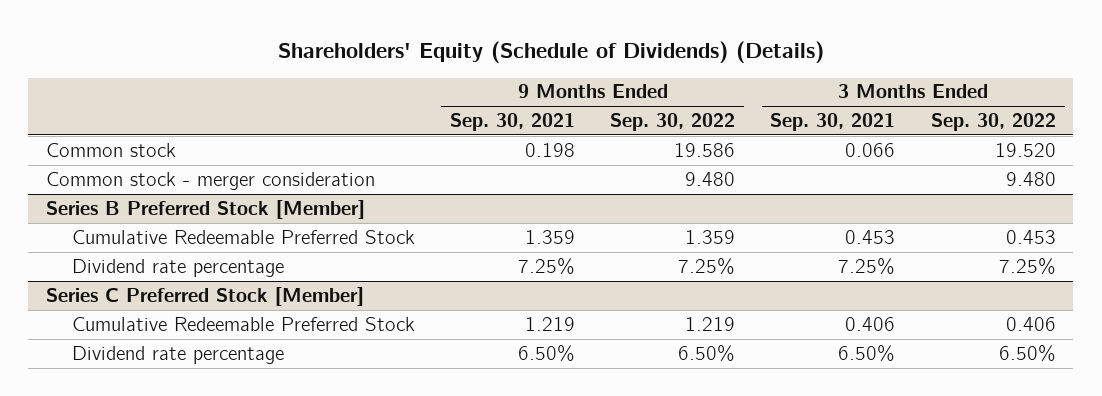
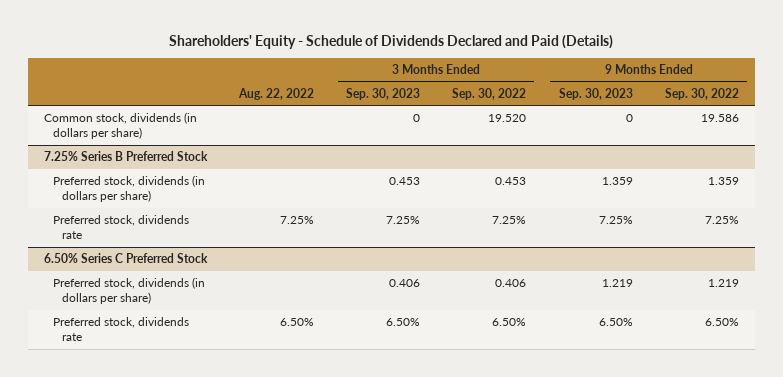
[277,41,824,64] Shareholders' Equity (Schedule of Dividends) (Details) -> [169,35,614,50] Shareholders' Equity - Schedule of Dividends Declared and Paid (Details)
[449,113,575,132] Sep. 30, 2021 -> none
[770,113,896,132] Sep. 30, 2021 -> none
none -> [238,87,315,100] Aug. 22, 2022
none -> [346,87,421,100] Sep. 30, 2023
none -> [558,87,633,100] Sep. 30, 2023
[45,171,375,190] Common stock - merger consideration -> none
[45,142,176,157] Common stock -> [44,112,198,140] Common stock, dividends (in dollars per share)
[45,199,365,219] Series B Preferred Stock [Member] -> [44,151,209,162] 7.25% Series B Preferred Stock
[71,229,415,244] Cumulative Redeemable Preferred Stock -> [52,175,205,203] Preferred stock, dividends (in dollars per share)
[71,258,284,277] Dividend rate percentage -> [52,215,189,240] Preferred stock, dividends rate
[45,286,364,306] Series C Preferred Stock [Member] -> [44,253,209,264] 6.50% Series C Preferred Stock
[71,316,415,331] Cumulative Redeemable Preferred Stock -> [52,277,205,305] Preferred stock, dividends (in dollars per share)
[71,345,284,364] Dividend rate percentage -> [52,317,189,342] Preferred stock, dividends rate

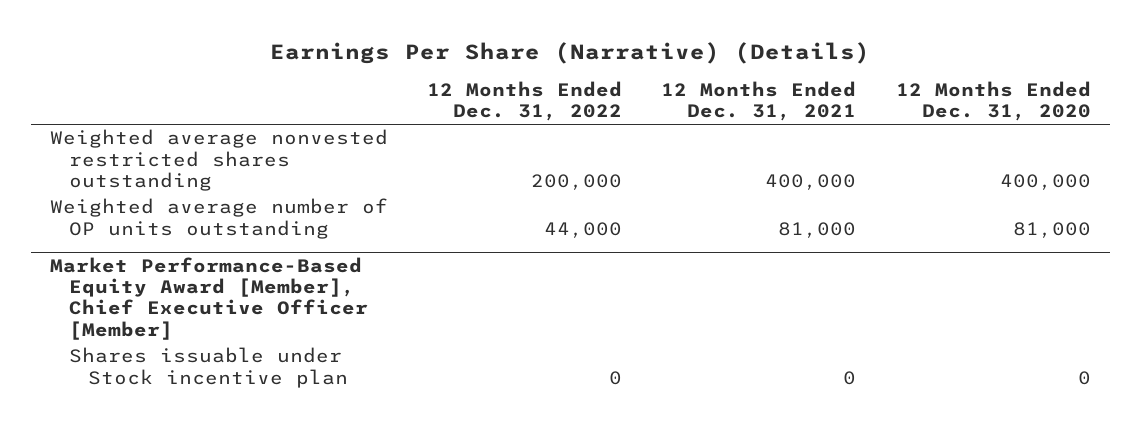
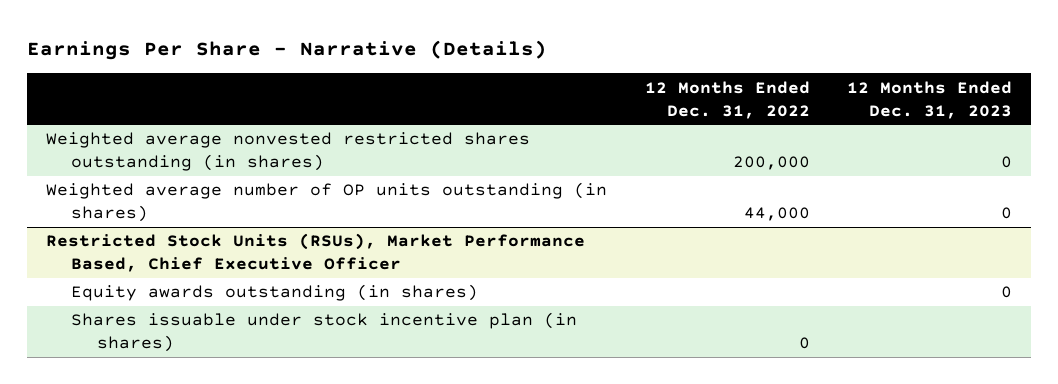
[270,41,871,64] Earnings Per Share (Narrative) (Details) -> [26,40,547,61] Earnings Per Share - Narrative (Details)
[661,81,857,122] 12 Months Ended Dec. 31, 2021 -> none
[895,81,1091,122] 12 Months Ended Dec. 31, 2020 -> none
none -> [847,80,1013,119] 12 Months Ended Dec. 31, 2023
[50,257,369,340] Market Performance-Based Equity Award [Member], Chief Executive Officer [Member] -> none
[50,129,389,191] Weighted average nonvested restricted shares outstanding -> [45,132,530,172] Weighted average nonvested restricted shares outstanding (in shares)
[50,198,389,239] Weighted average number of OP units outstanding -> [45,182,607,223] Weighted average number of OP units outstanding (in shares)
none -> [45,233,585,273] Restricted Stock Units (RSUs), Market Performance Based, Chief Executive Officer
none -> [71,284,479,302] Equity awards outstanding (in shares)
[69,347,348,388] Shares issuable under Stock incentive plan -> [71,312,578,353] Shares issuable under stock incentive plan (in shares)

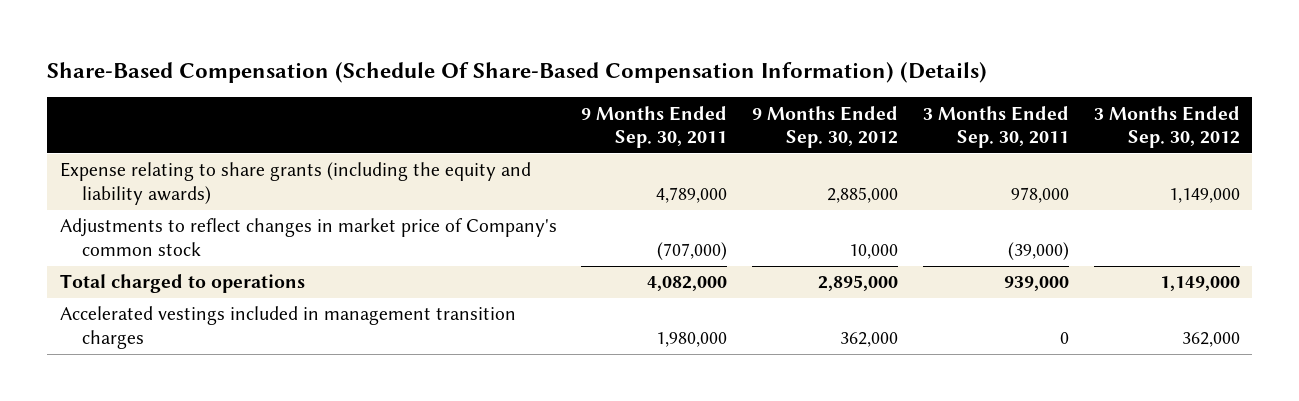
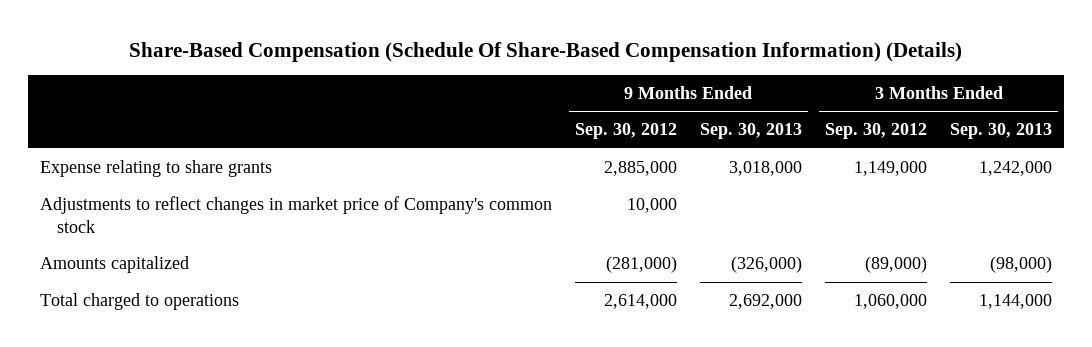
[581,105,728,149] 9 Months Ended Sep. 30, 2011 -> none
[922,105,1069,149] 3 Months Ended Sep. 30, 2011 -> none
none -> [699,123,802,140] Sep. 30, 2013
none -> [950,123,1053,140] Sep. 30, 2013
[59,162,531,206] Expense relating to share grants (including the equity and liability awards) -> [39,160,272,178] Expense relating to share grants
[59,306,516,350] Accelerated vestings included in management transition charges -> none
none -> [39,256,189,274] Amounts capitalized
[818,275,899,292] 2,895,000 -> [603,294,677,310] 2,614,000
[1159,276,1240,292] 1,149,000 -> [854,294,928,310] 1,060,000

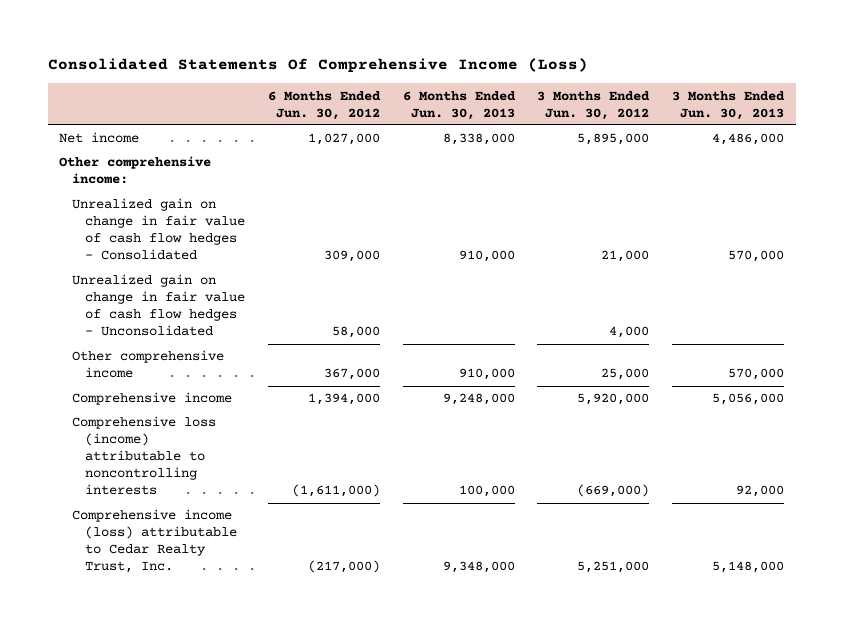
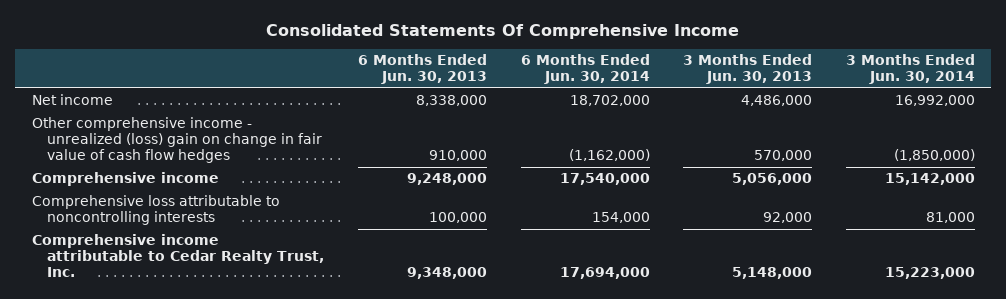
[47,58,588,74] Consolidated Statements Of Comprehensive Income (Loss) -> [266,23,740,39] Consolidated Statements Of Comprehensive Income
[267,90,381,120] 6 Months Ended Jun. 30, 2012 -> none
[537,90,651,120] 3 Months Ended Jun. 30, 2012 -> none
none -> [520,54,650,85] 6 Months Ended Jun. 30, 2014
none -> [845,54,975,85] 3 Months Ended Jun. 30, 2014
[59,156,212,185] Other comprehensive income: -> none
[72,274,245,337] Unrealized gain on change in fair value of cash flow hedges - Unconsolidated -> none
[72,350,225,379] Other comprehensive income -> none
[72,198,245,261] Unrealized gain on change in fair value of cash flow hedges - Consolidated -> [31,117,323,163] Other comprehensive income - unrealized (loss) gain on change in fair value of cash flow hedges
[72,416,217,496] Comprehensive loss (income) attributable to noncontrolling interests -> [31,195,280,226] Comprehensive loss attributable to noncontrolling interests
[72,509,237,574] Comprehensive income (loss) attributable to Cedar Realty Trust, Inc. -> [31,234,325,277] Comprehensive income attributable to Cedar Realty Trust, Inc.

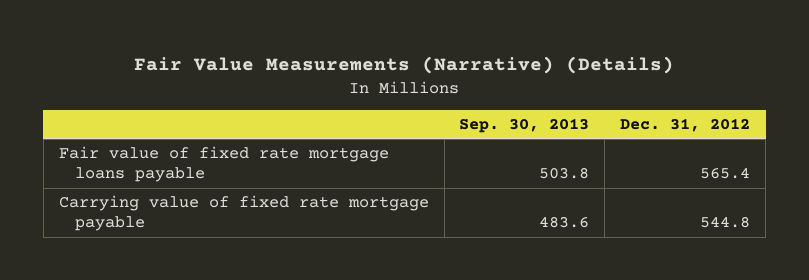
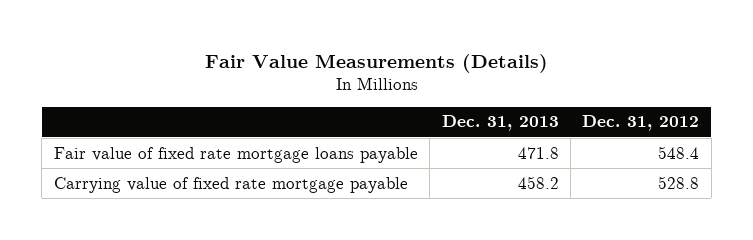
[134,55,675,74] Fair Value Measurements (Narrative) (Details) -> [204,53,548,73] Fair Value Measurements (Details)
[459,117,590,133] Sep. 30, 2013 -> none
none -> [441,115,559,132] Dec. 31, 2013
[700,167,751,180] 565.4 -> [658,145,700,159] 548.4
[700,216,751,229] 544.8 -> [658,175,700,189] 528.8

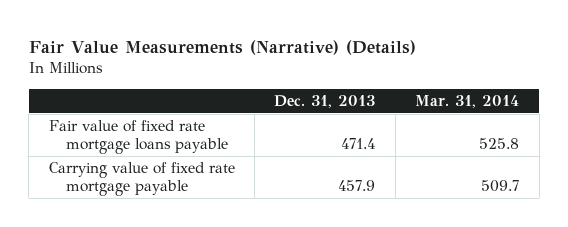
[204,53,548,73] Fair Value Measurements (Details) -> [28,39,416,55] Fair Value Measurements (Narrative) (Details)
[582,115,700,132] Dec. 31, 2012 -> none
none -> [415,94,520,108] Mar. 31, 2014
[517,146,559,159] 471.8 -> [341,138,376,150] 471.4
[517,175,559,189] 458.2 -> [338,180,376,192] 457.9

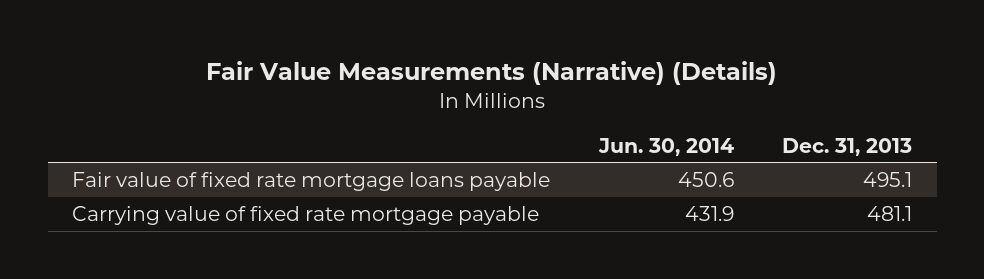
[415,94,520,108] Mar. 31, 2014 -> none
none -> [597,137,734,156] Jun. 30, 2014
[341,138,376,150] 471.4 -> [863,172,913,188] 495.1
[338,180,376,192] 457.9 -> [867,206,913,222] 481.1

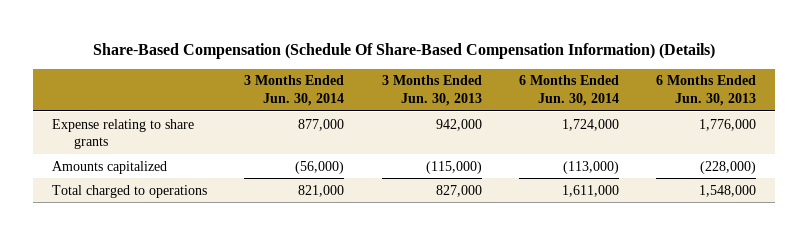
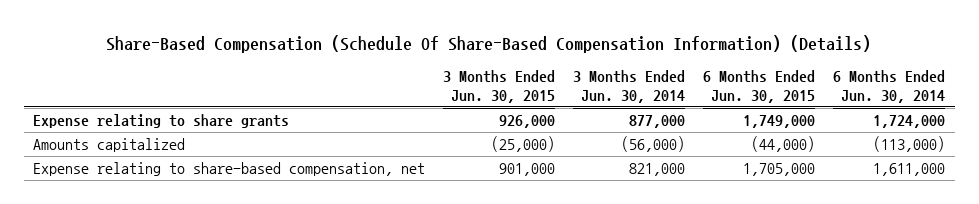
[381,75,482,107] 3 Months Ended Jun. 30, 2013 -> none
[656,75,757,107] 6 Months Ended Jun. 30, 2013 -> none
none -> [443,70,556,103] 3 Months Ended Jun. 30, 2015
none -> [703,70,816,103] 6 Months Ended Jun. 30, 2015
[51,184,207,198] Total charged to operations -> [33,161,426,176] Expense relating to share-based compensation, net

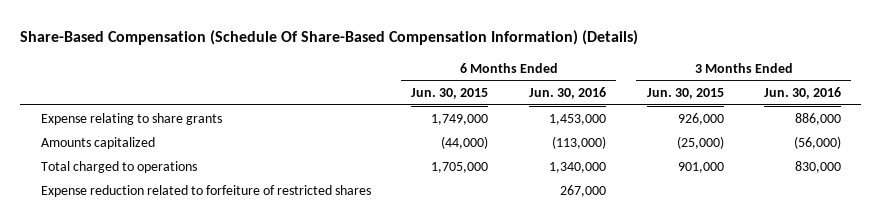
[573,70,686,103] 3 Months Ended Jun. 30, 2014 -> none
[833,70,946,103] 6 Months Ended Jun. 30, 2014 -> none
none -> [528,87,606,100] Jun. 30, 2016
none -> [764,87,842,100] Jun. 30, 2016
[33,161,426,176] Expense relating to share-based compensation, net -> [40,160,197,173] Total charged to operations
none -> [40,184,371,197] Expense reduction related to forfeiture of restricted shares

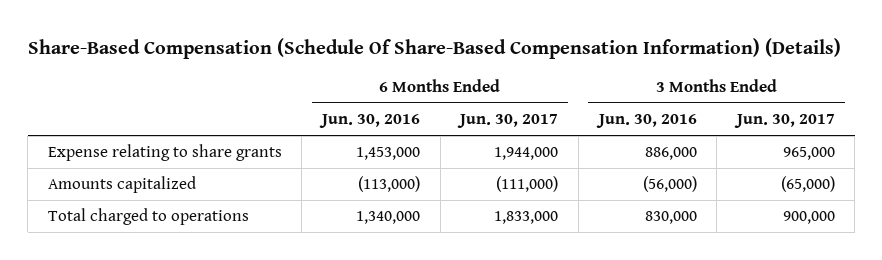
[411,88,489,100] Jun. 30, 2015 -> none
[646,88,724,100] Jun. 30, 2015 -> none
none -> [457,114,559,129] Jun. 30, 2017
none -> [733,114,835,129] Jun. 30, 2017
[40,184,371,197] Expense reduction related to forfeiture of restricted shares -> none

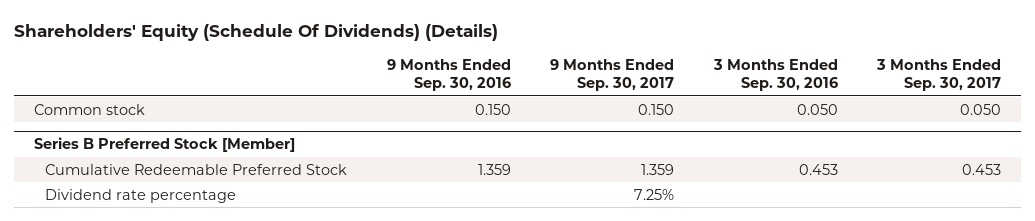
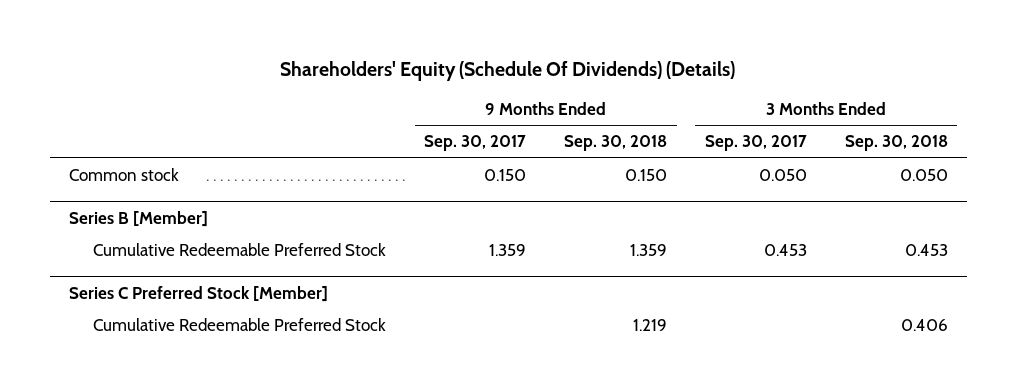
[386,58,511,92] 9 Months Ended Sep. 30, 2016 -> none
[712,58,838,92] 3 Months Ended Sep. 30, 2016 -> none
none -> [564,135,668,152] Sep. 30, 2018
none -> [844,135,948,152] Sep. 30, 2018
[34,137,296,153] Series B Preferred Stock [Member] -> [68,210,208,227] Series B [Member]
[44,188,236,203] Dividend rate percentage -> none
none -> [68,285,328,302] Series C Preferred Stock [Member]
none -> [93,318,387,332] Cumulative Redeemable Preferred Stock

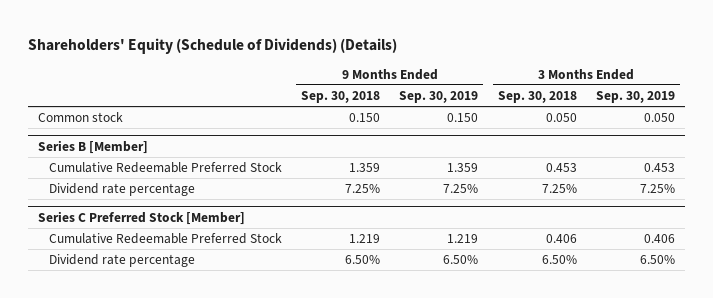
[280,61,736,82] Shareholders' Equity (Schedule Of Dividends) (Details) -> [28,37,398,54] Shareholders' Equity (Schedule of Dividends) (Details)
[424,135,527,152] Sep. 30, 2017 -> none
[704,135,807,152] Sep. 30, 2017 -> none
none -> [399,90,479,103] Sep. 30, 2019
none -> [596,90,676,103] Sep. 30, 2019
none -> [48,183,195,197] Dividend rate percentage
none -> [48,254,195,268] Dividend rate percentage

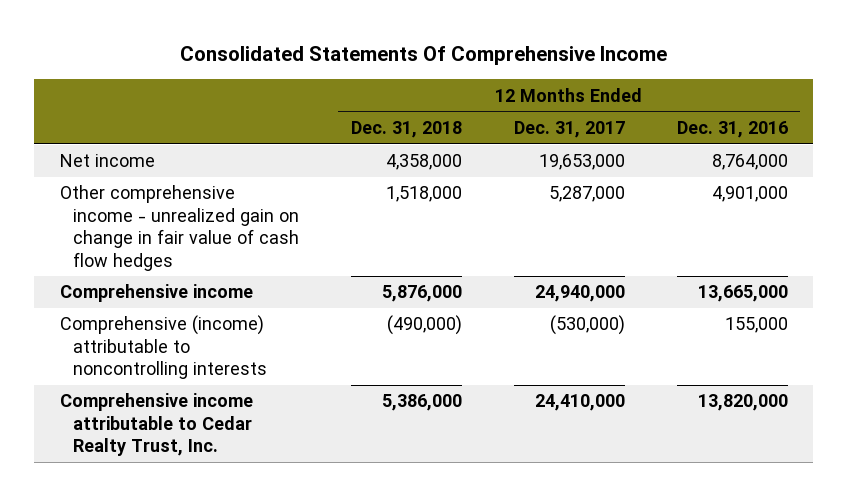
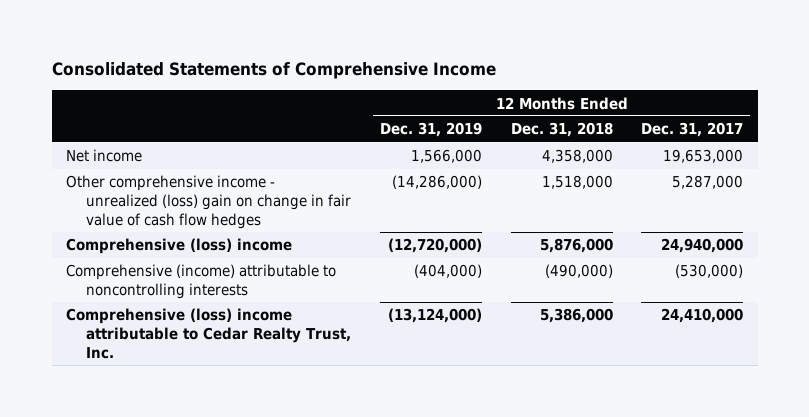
[179,46,667,66] Consolidated Statements Of Comprehensive Income -> [51,62,496,80] Consolidated Statements of Comprehensive Income
[676,120,788,138] Dec. 31, 2016 -> none
none -> [380,122,483,138] Dec. 31, 2019
[59,185,300,271] Other comprehensive income - unrealized gain on change in fair value of cash flow hedges -> [66,175,352,229] Other comprehensive income - unrealized (loss) gain on change in fair value of cash flow hedges
[59,284,253,303] Comprehensive income -> [66,238,293,255] Comprehensive (loss) income
[59,393,253,457] Comprehensive income attributable to Cedar Realty Trust, Inc. -> [66,308,352,359] Comprehensive (loss) income attributable to Cedar Realty Trust, Inc.

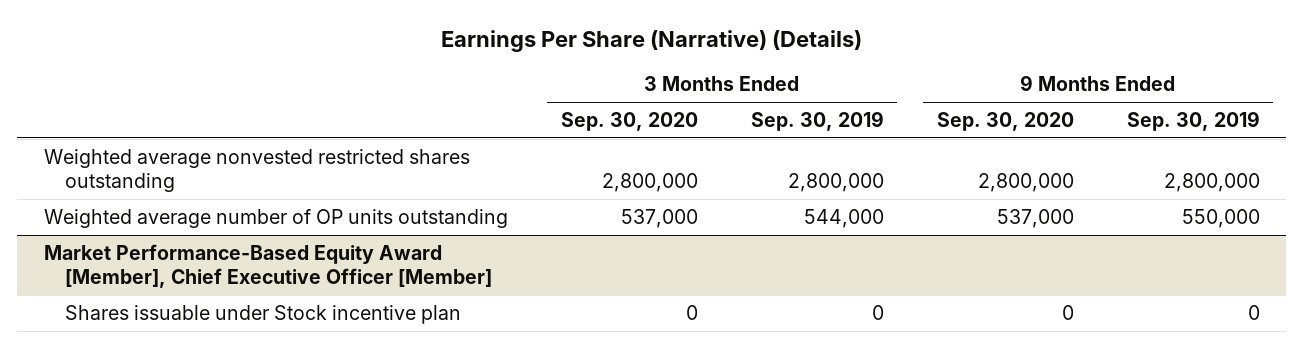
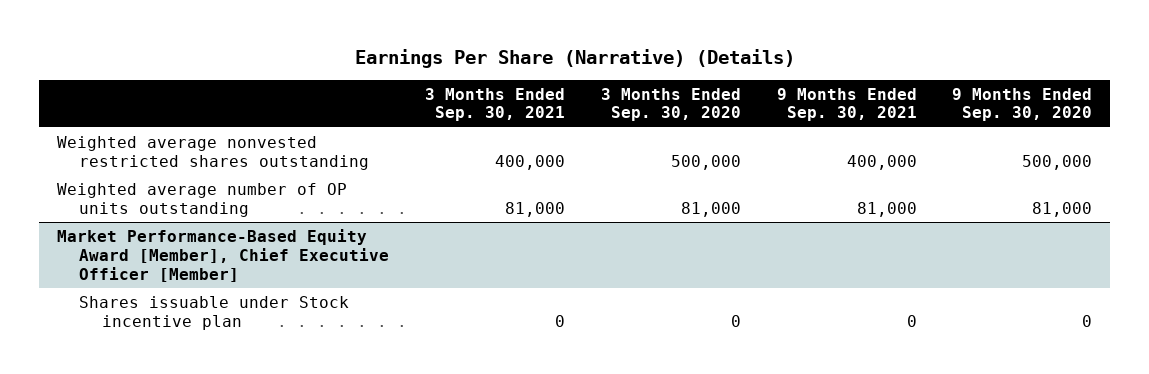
[750,110,884,131] Sep. 30, 2019 -> none
[1126,110,1260,131] Sep. 30, 2019 -> none
none -> [425,87,566,122] 3 Months Ended Sep. 30, 2021
none -> [776,87,917,122] 9 Months Ended Sep. 30, 2021
[601,173,698,193] 2,800,000 -> [670,154,741,170] 500,000
[977,173,1074,193] 2,800,000 -> [1022,154,1093,170] 500,000
[620,208,698,228] 537,000 -> [680,201,741,217] 81,000
[996,208,1074,228] 537,000 -> [1032,201,1093,217] 81,000

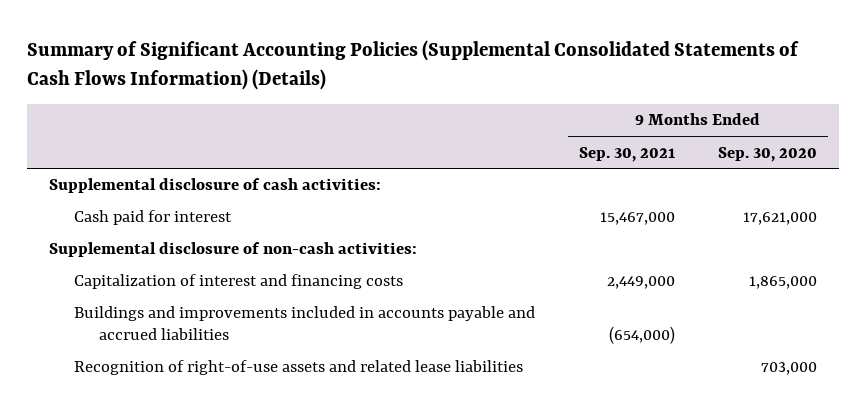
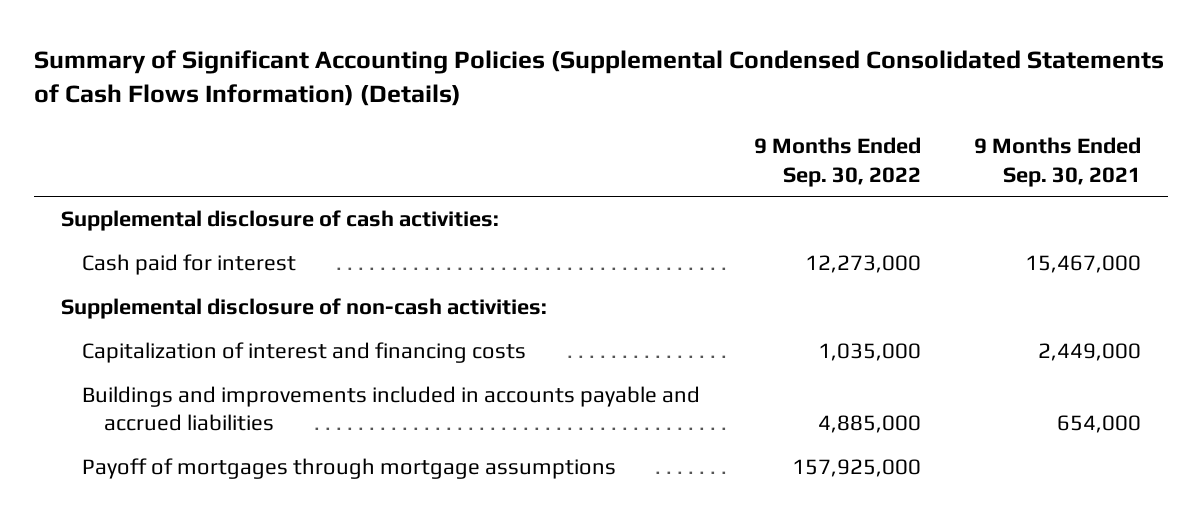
[27,40,800,91] Summary of Significant Accounting Policies (Supplemental Consolidated Statements of Cash Flows Information) (Details) -> [34,50,1165,107] Summary of Significant Accounting Policies (Supplemental Condensed Consolidated Statements of Cash Flows Information) (Details)
[718,146,818,162] Sep. 30, 2020 -> none
none -> [753,137,921,187] 9 Months Ended Sep. 30, 2022
[74,360,524,376] Recognition of right-of-use assets and related lease liabilities -> none
[608,325,675,344] (654,000) -> [1057,415,1142,434] 654,000
none -> [82,457,617,479] Payoff of mortgages through mortgage assumptions

